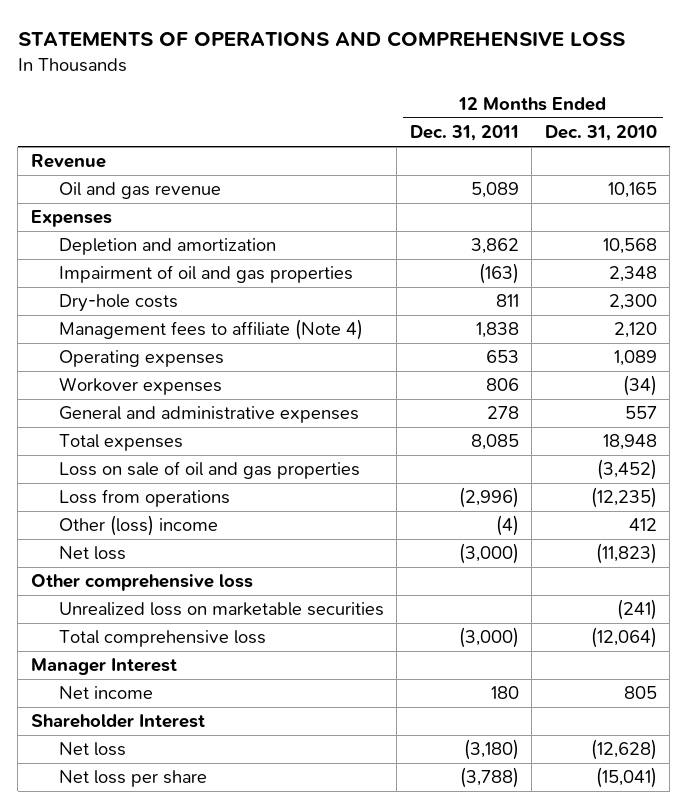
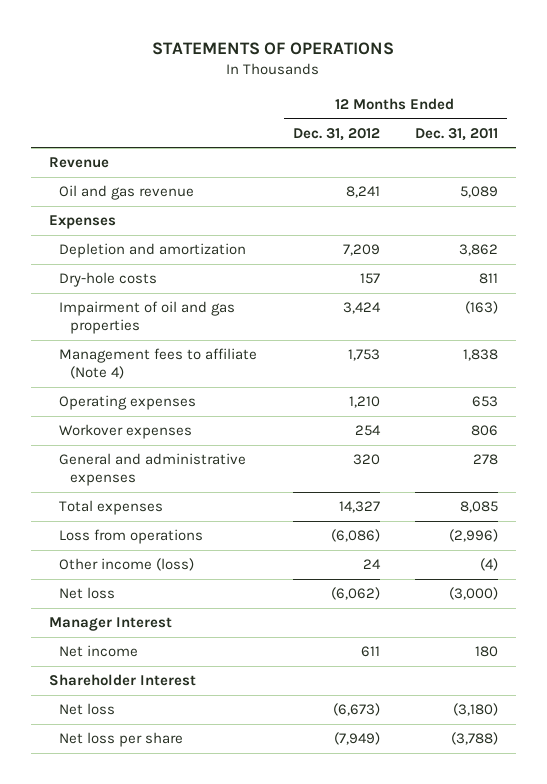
[17,31,625,48] STATEMENTS OF OPERATIONS AND COMPREHENSIVE LOSS -> [152,42,395,56] STATEMENTS OF OPERATIONS
[544,125,657,142] Dec. 31, 2010 -> none
none -> [292,127,380,141] Dec. 31, 2012
[58,265,353,284] Impairment of oil and gas properties -> [59,301,236,334] Impairment of oil and gas properties
[58,461,360,480] Loss on sale of oil and gas properties -> none
[58,515,218,537] Other (loss) income -> [59,558,195,572] Other income (loss)
[30,574,253,592] Other comprehensive loss -> none
[58,602,384,617] Unrealized loss on marketable securities -> none
[58,630,266,648] Total comprehensive loss -> none

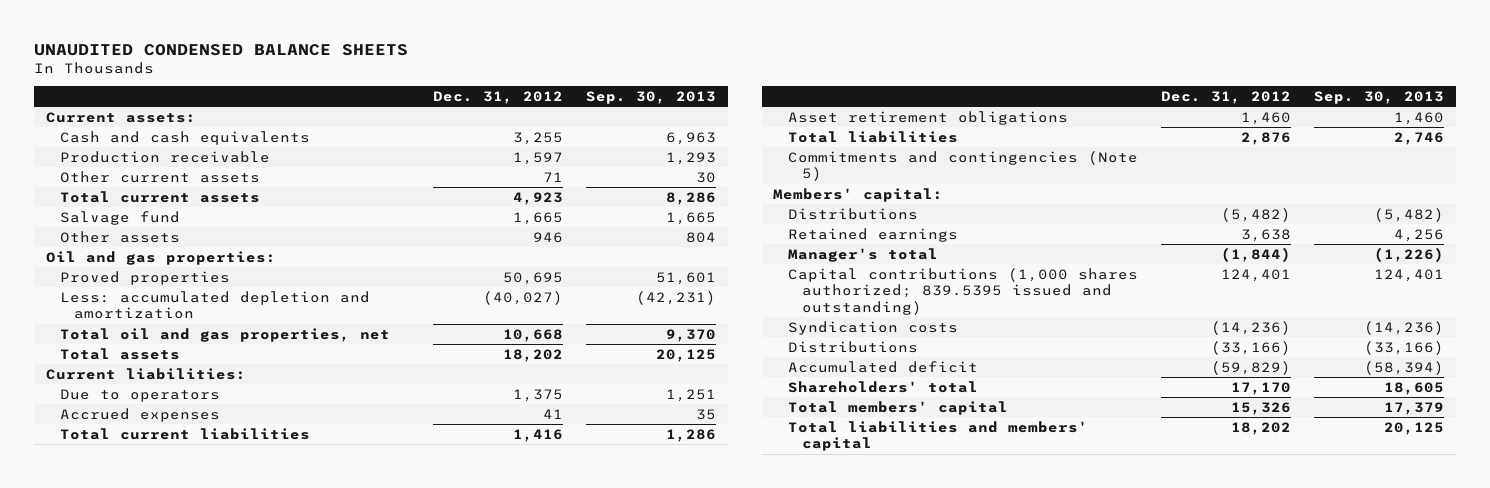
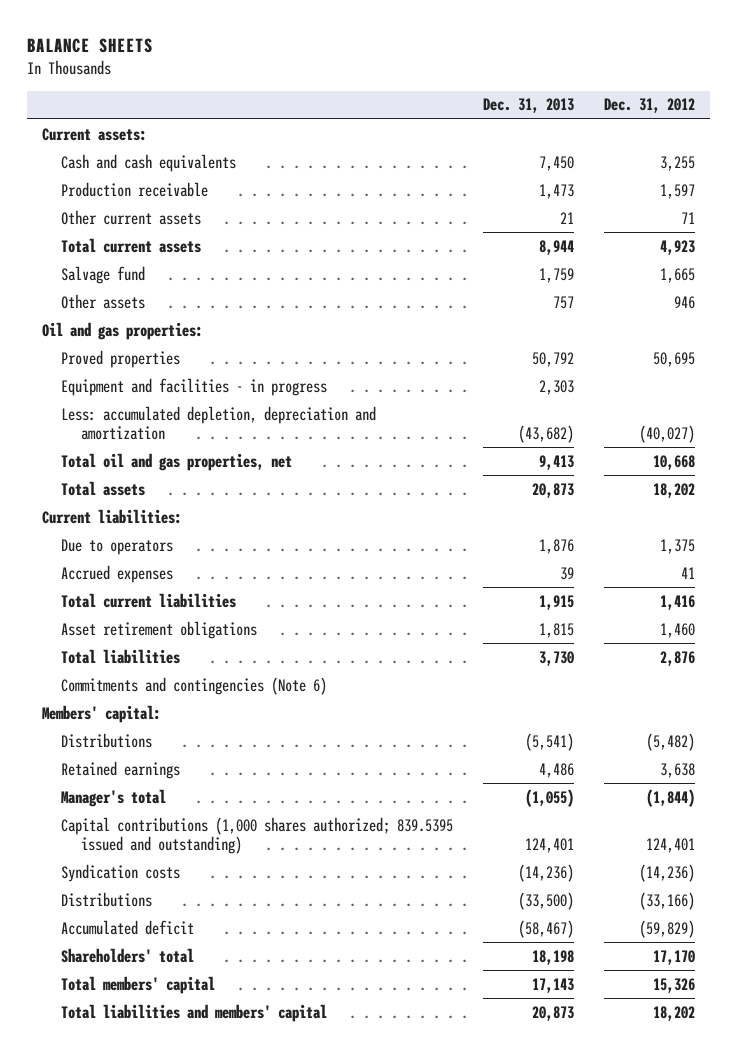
[33,43,408,56] UNAUDITED CONDENSED BALANCE SHEETS -> [27,38,154,54] BALANCE SHEETS
[586,91,717,105] Sep. 30, 2013 -> none
none -> [483,98,575,114] Dec. 31, 2013
none -> [61,377,328,396] Equipment and facilities - in progress
[60,290,371,320] Less: accumulated depletion and amortization -> [61,405,377,440] Less: accumulated depletion, depreciation and amortization
[787,150,1138,182] Commitments and contingencies (Note 5) -> [61,676,328,695] Commitments and contingencies (Note 6)

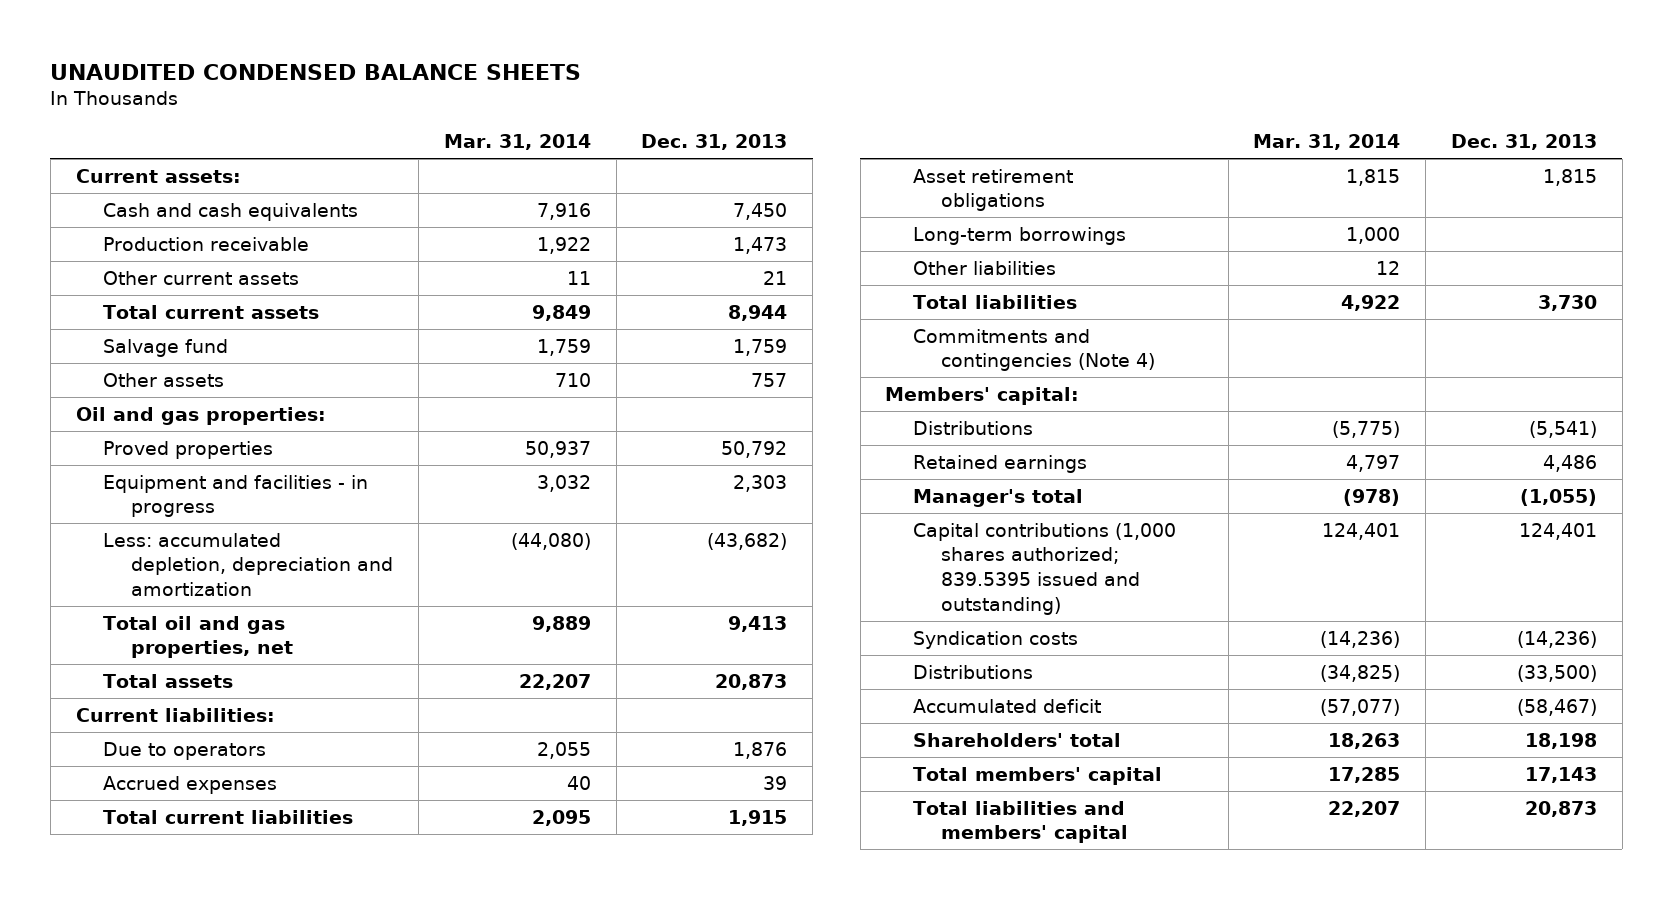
[27,38,154,54] BALANCE SHEETS -> [50,63,582,80] UNAUDITED CONDENSED BALANCE SHEETS
[603,98,695,114] Dec. 31, 2012 -> none
none -> [443,134,591,151] Mar. 31, 2014
none -> [913,226,1127,245] Long-term borrowings
none -> [913,260,1057,275] Other liabilities
[61,676,328,695] Commitments and contingencies (Note 6) -> [913,328,1155,372] Commitments and contingencies (Note 4)

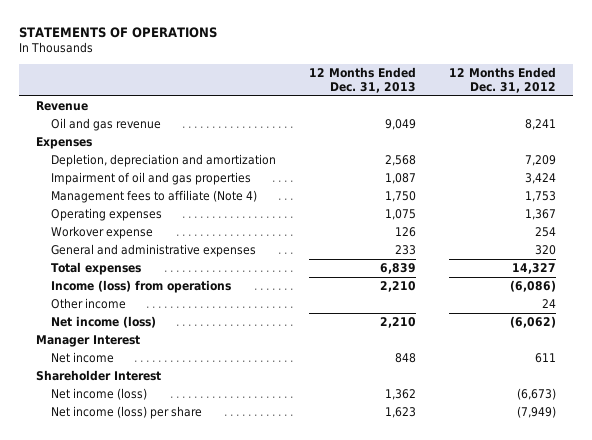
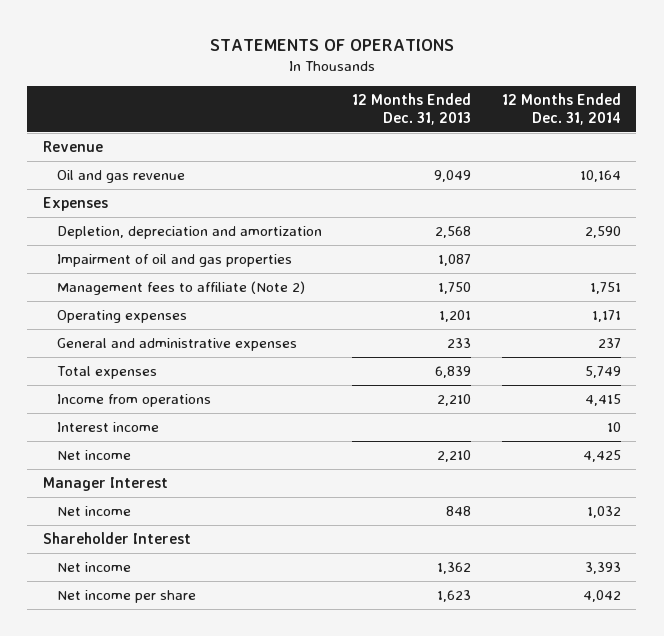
[449,66,557,93] 12 Months Ended Dec. 31, 2012 -> none
none -> [502,92,622,125] 12 Months Ended Dec. 31, 2014
[51,226,154,240] Workover expense -> none
[51,190,258,204] Management fees to affiliate (Note 4) -> [56,280,305,295] Management fees to affiliate (Note 2)
[385,209,417,221] 1,075 -> [439,309,472,322] 1,201
[51,298,127,310] Other income -> none
[51,280,232,294] Income (loss) from operations -> [56,393,211,407] Income from operations
none -> [56,421,159,432] Interest income
[51,316,157,329] Net income (loss) -> [56,449,131,460] Net income
[51,388,148,401] Net income (loss) -> [56,561,131,572] Net income
[51,406,203,420] Net income (loss) per share -> [56,589,196,603] Net income per share

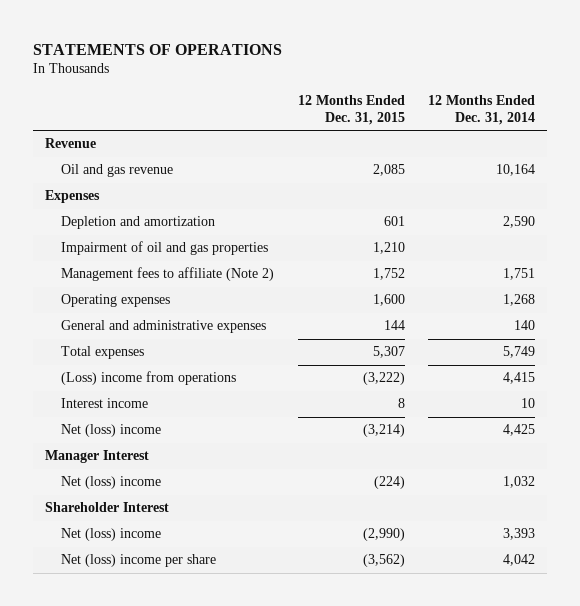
[352,92,472,125] 12 Months Ended Dec. 31, 2013 -> none
none -> [297,94,405,125] 12 Months Ended Dec. 31, 2015
[56,225,322,239] Depletion, depreciation and amortization -> [61,216,216,230] Depletion and amortization
[592,309,622,322] 1,171 -> [502,294,535,307] 1,268
[598,337,622,348] 237 -> [513,320,535,331] 140
[56,393,211,407] Income from operations -> [61,371,237,386] (Loss) income from operations
[56,449,131,460] Net income -> [61,424,162,438] Net (loss) income
[56,505,131,516] Net income -> [61,476,162,490] Net (loss) income
[56,561,131,572] Net income -> [61,528,162,542] Net (loss) income
[56,589,196,603] Net income per share -> [61,554,217,568] Net (loss) income per share

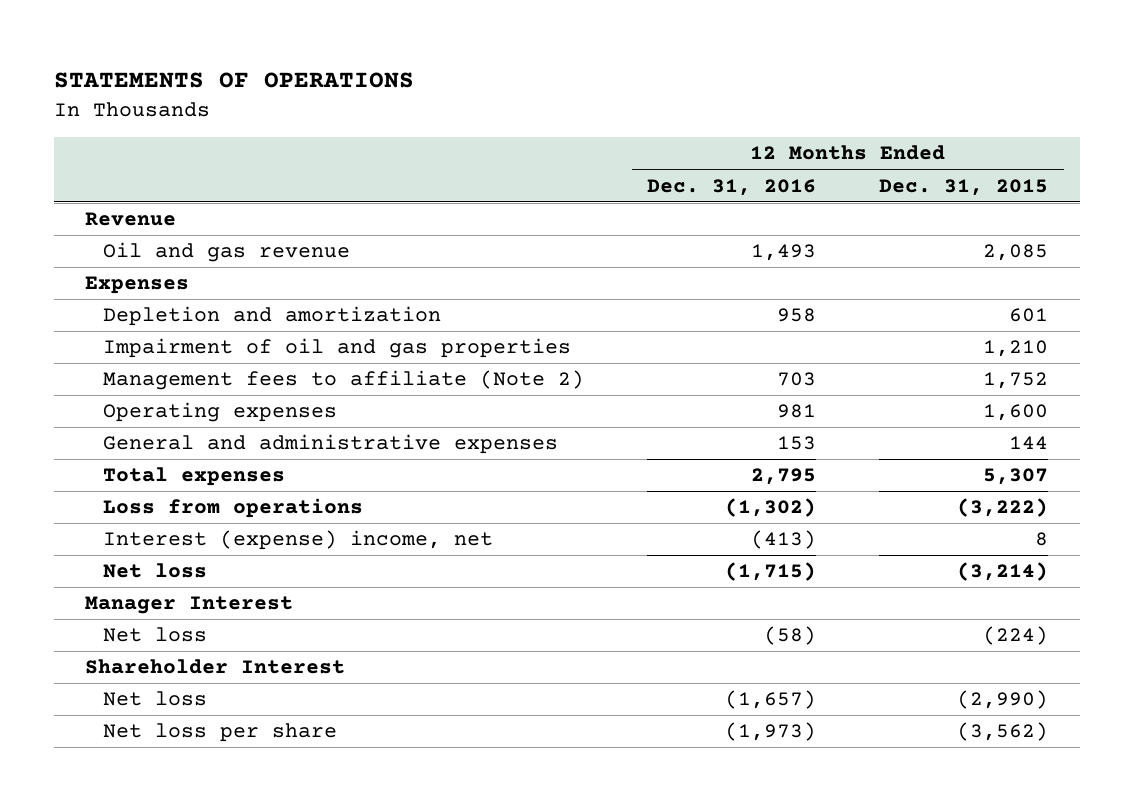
[427,94,535,125] 12 Months Ended Dec. 31, 2014 -> none
none -> [647,178,817,196] Dec. 31, 2016
[61,371,237,386] (Loss) income from operations -> [103,498,364,519] Loss from operations
[61,398,149,409] Interest income -> [103,530,494,551] Interest (expense) income, net
[61,424,162,438] Net (loss) income -> [103,563,208,579] Net loss
[61,476,162,490] Net (loss) income -> [103,627,208,643] Net loss
[61,528,162,542] Net (loss) income -> [103,691,208,707] Net loss
[61,554,217,568] Net (loss) income per share -> [103,723,338,743] Net loss per share

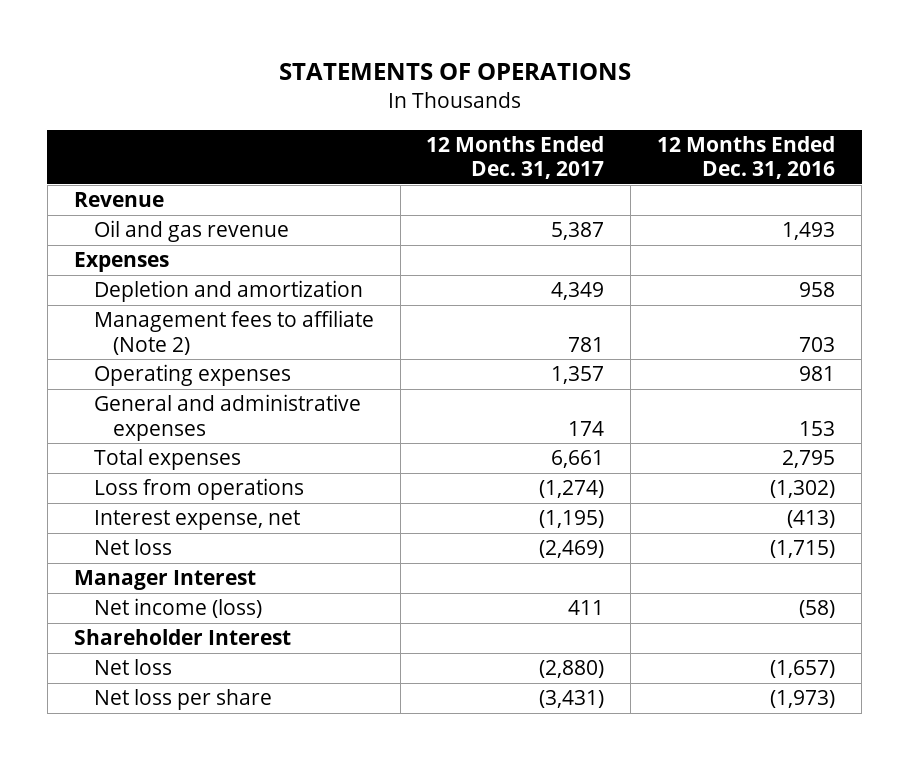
[879,178,1049,196] Dec. 31, 2015 -> none
none -> [426,135,605,180] 12 Months Ended Dec. 31, 2017
[103,338,572,359] Impairment of oil and gas properties -> none
[103,530,494,551] Interest (expense) income, net -> [93,510,300,531] Interest expense, net
[103,627,208,643] Net loss -> [93,598,262,619] Net income (loss)

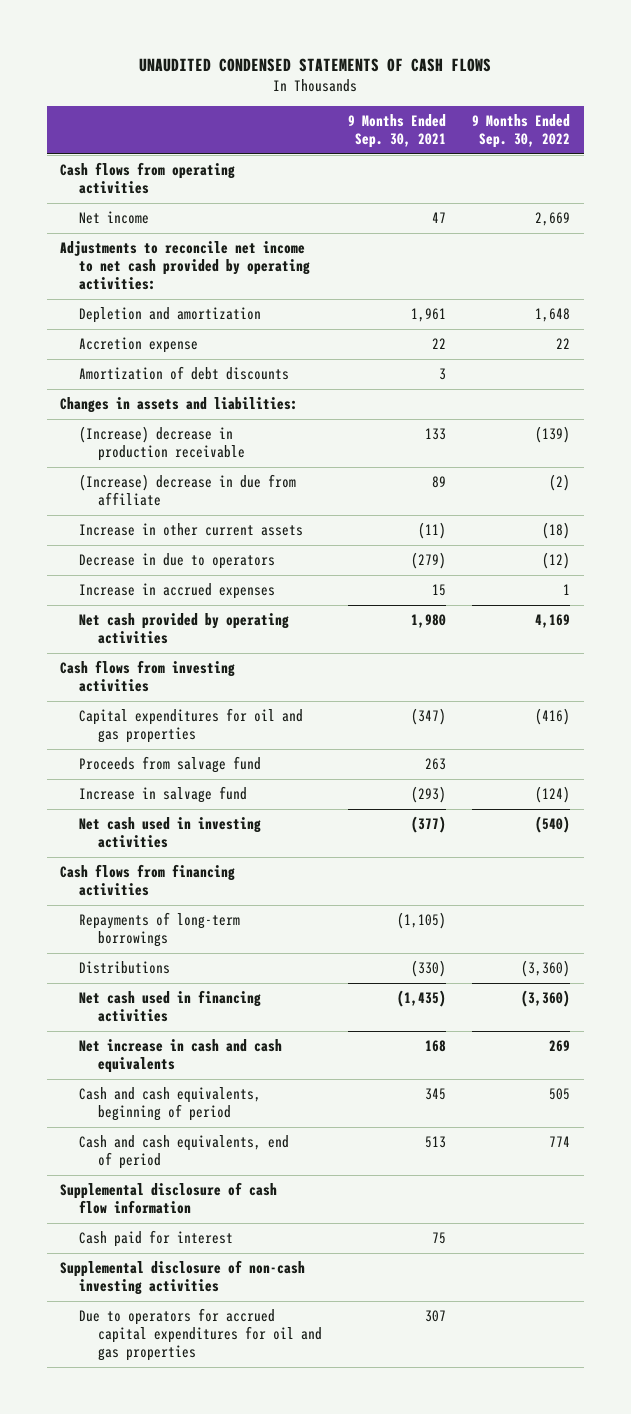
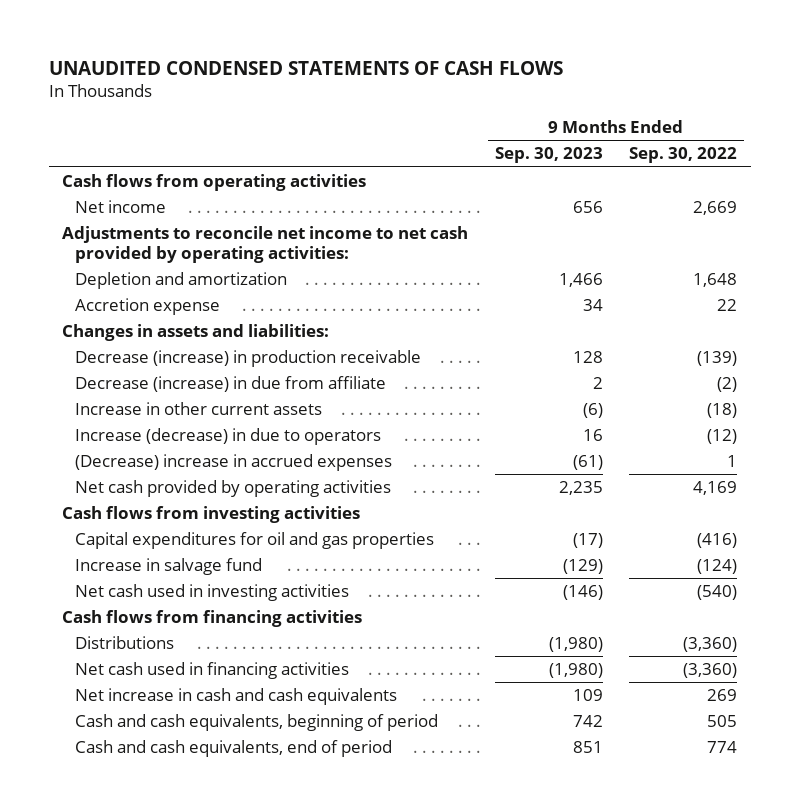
[348,114,447,149] 9 Months Ended Sep. 30, 2021 -> none
none -> [494,147,603,164] Sep. 30, 2023
[79,366,290,381] Amortization of debt discounts -> none
[79,426,245,462] (Increase) decrease in production receivable -> [74,350,421,368] Decrease (increase) in production receivable
[79,474,297,507] (Increase) decrease in due from affiliate -> [74,376,386,393] Decrease (increase) in due from affiliate
[79,553,276,570] Decrease in due to operators -> [74,428,381,446] Increase (decrease) in due to operators
[79,583,276,600] Increase in accrued expenses -> [74,454,392,472] (Decrease) increase in accrued expenses
[79,756,262,774] Proceeds from salvage fund -> none
[79,912,241,948] Repayments of long-term borrowings -> none
[60,1182,278,1215] Supplemental disclosure of cash flow information -> none
[79,1230,234,1248] Cash paid for interest -> none
[60,1260,306,1296] Supplemental disclosure of non-cash investing activities -> none
[79,1308,322,1362] Due to operators for accrued capital expenditures for oil and gas properties -> none

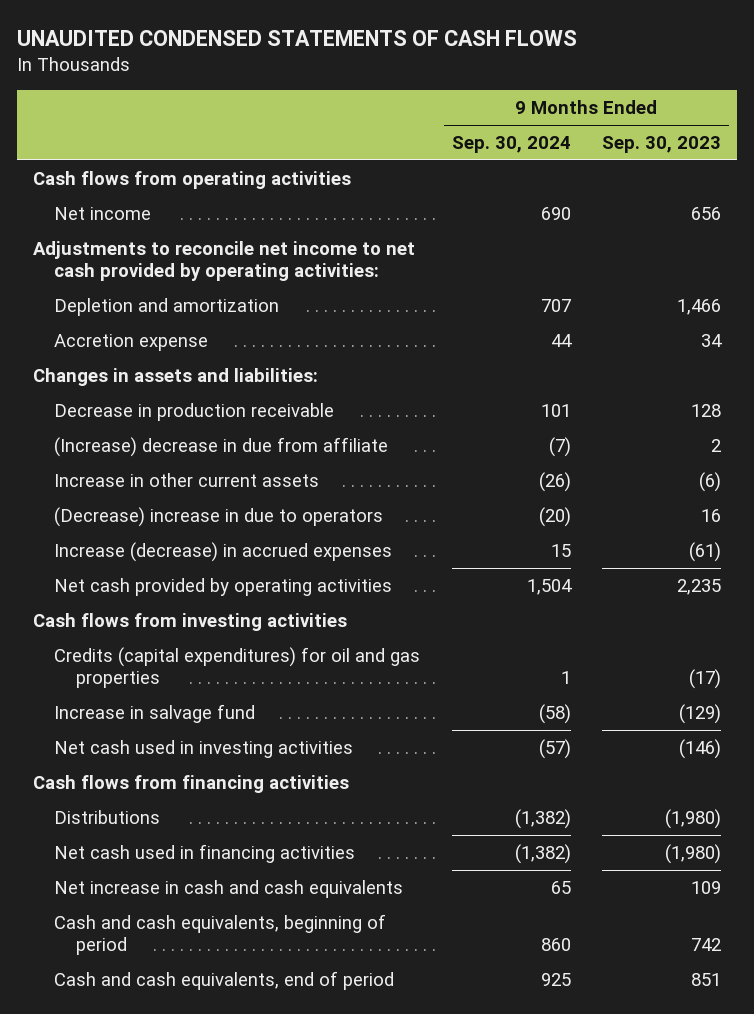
[629,147,738,164] Sep. 30, 2022 -> none
none -> [451,136,571,154] Sep. 30, 2024
[74,350,421,368] Decrease (increase) in production receivable -> [54,403,335,422] Decrease in production receivable
[74,376,386,393] Decrease (increase) in due from affiliate -> [54,437,389,458] (Increase) decrease in due from affiliate
[74,428,381,446] Increase (decrease) in due to operators -> [54,507,384,528] (Decrease) increase in due to operators
[74,454,392,472] (Decrease) increase in accrued expenses -> [54,542,393,563] Increase (decrease) in accrued expenses
[74,532,434,550] Capital expenditures for oil and gas properties -> [54,647,421,689] Credits (capital expenditures) for oil and gas properties

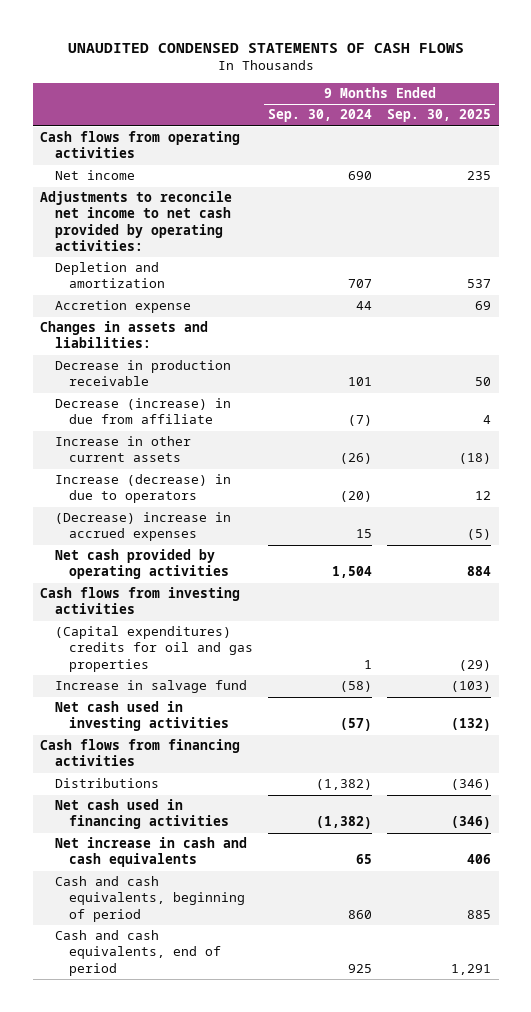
[602,136,722,154] Sep. 30, 2023 -> none
none -> [387,109,492,123] Sep. 30, 2025
[54,437,389,458] (Increase) decrease in due from affiliate -> [54,398,231,425] Decrease (increase) in due from affiliate
[54,507,384,528] (Decrease) increase in due to operators -> [54,474,231,504] Increase (decrease) in due to operators
[54,542,393,563] Increase (decrease) in accrued expenses -> [54,512,231,542] (Decrease) increase in accrued expenses
[54,647,421,689] Credits (capital expenditures) for oil and gas properties -> [54,626,254,672] (Capital expenditures) credits for oil and gas properties

